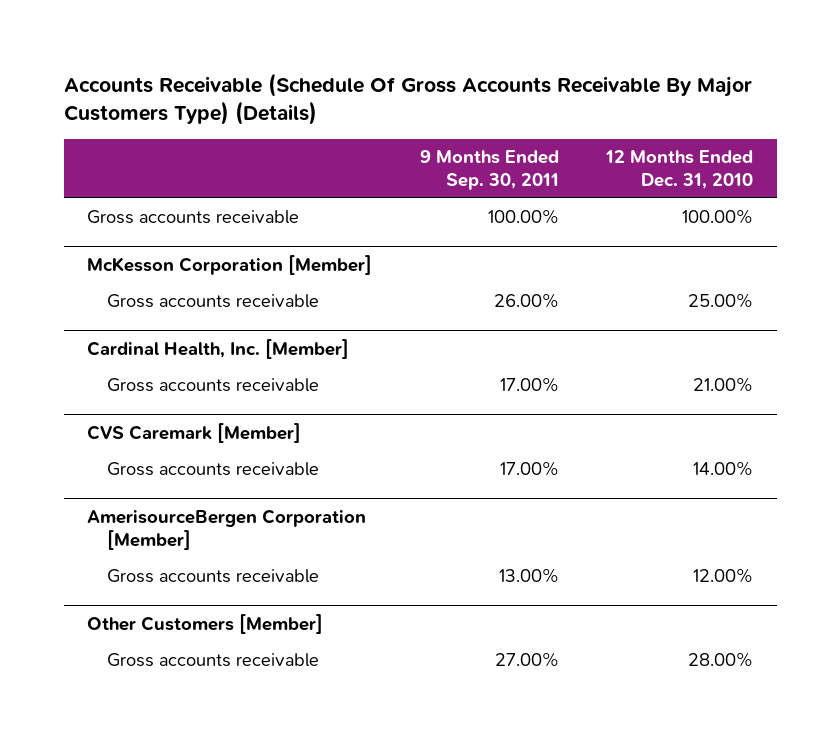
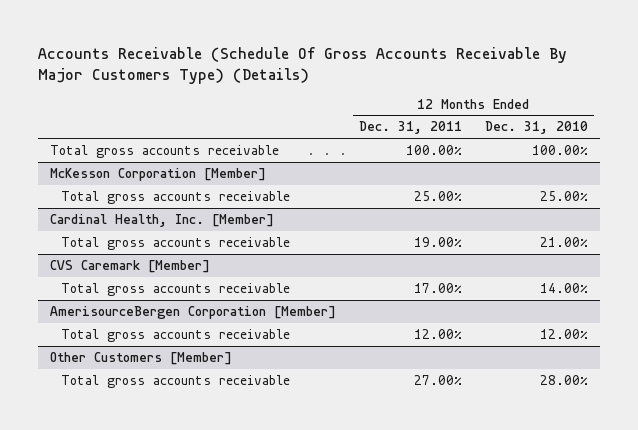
[419,149,559,190] 9 Months Ended Sep. 30, 2011 -> none
none -> [358,121,462,135] Dec. 31, 2011
[87,210,300,225] Gross accounts receivable -> [49,144,279,158] Total gross accounts receivable
[106,294,319,309] Gross accounts receivable -> [60,190,290,204] Total gross accounts receivable
[106,378,319,393] Gross accounts receivable -> [60,236,290,250] Total gross accounts receivable
[106,462,319,477] Gross accounts receivable -> [60,282,290,296] Total gross accounts receivable
[106,569,319,584] Gross accounts receivable -> [60,328,290,342] Total gross accounts receivable
[106,653,319,668] Gross accounts receivable -> [60,374,290,388] Total gross accounts receivable

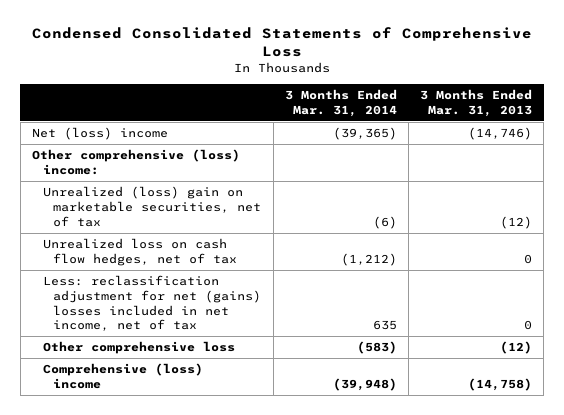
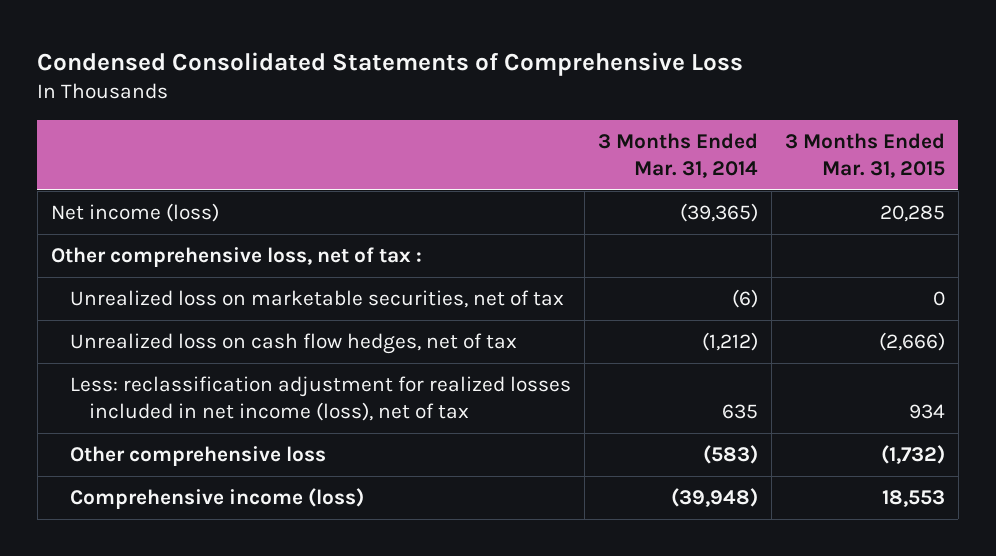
[420,88,533,117] 3 Months Ended Mar. 31, 2013 -> none
none -> [784,132,945,178] 3 Months Ended Mar. 31, 2015
[31,127,168,141] Net (loss) income -> [50,203,219,223] Net income (loss)
[31,149,240,175] Other comprehensive (loss) income: -> [50,247,422,268] Other comprehensive loss, net of tax :
[42,186,262,227] Unrealized (loss) gain on marketable securities, net of tax -> [69,290,564,309] Unrealized loss on marketable securities, net of tax
[42,275,262,332] Less: reclassification adjustment for net (gains) losses included in net income, net of tax -> [69,376,571,422] Less: reclassification adjustment for realized losses included in net income (loss), net of tax
[42,363,203,389] Comprehensive (loss) income -> [69,488,364,510] Comprehensive income (loss)

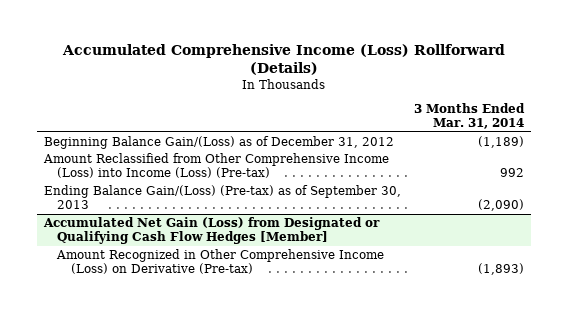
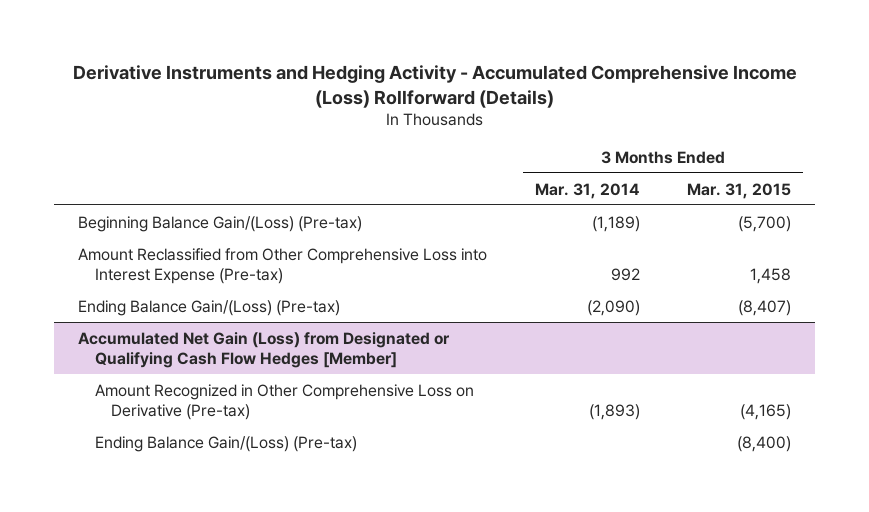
[62,44,506,75] Accumulated Comprehensive Income (Loss) Rollforward (Details) -> [72,64,797,108] Derivative Instruments and Hedging Activity - Accumulated Comprehensive Income (Loss) Rollforward (Details)
none -> [687,182,792,199] Mar. 31, 2015
[43,135,394,149] Beginning Balance Gain/(Loss) as of December 31, 2012 -> [78,215,363,232] Beginning Balance Gain/(Loss) (Pre-tax)
[42,152,389,179] Amount Reclassified from Other Comprehensive Income (Loss) into Income (Loss) (Pre-tax) -> [78,247,488,284] Amount Reclassified from Other Comprehensive Loss into Interest Expense (Pre-tax)
[43,184,401,210] Ending Balance Gain/(Loss) (Pre-tax) as of September 30, 2013 -> [78,299,341,316] Ending Balance Gain/(Loss) (Pre-tax)
[56,248,385,275] Amount Recognized in Other Comprehensive Income (Loss) on Derivative (Pre-tax) -> [94,383,474,420] Amount Recognized in Other Comprehensive Loss on Derivative (Pre-tax)
none -> [94,435,357,452] Ending Balance Gain/(Loss) (Pre-tax)

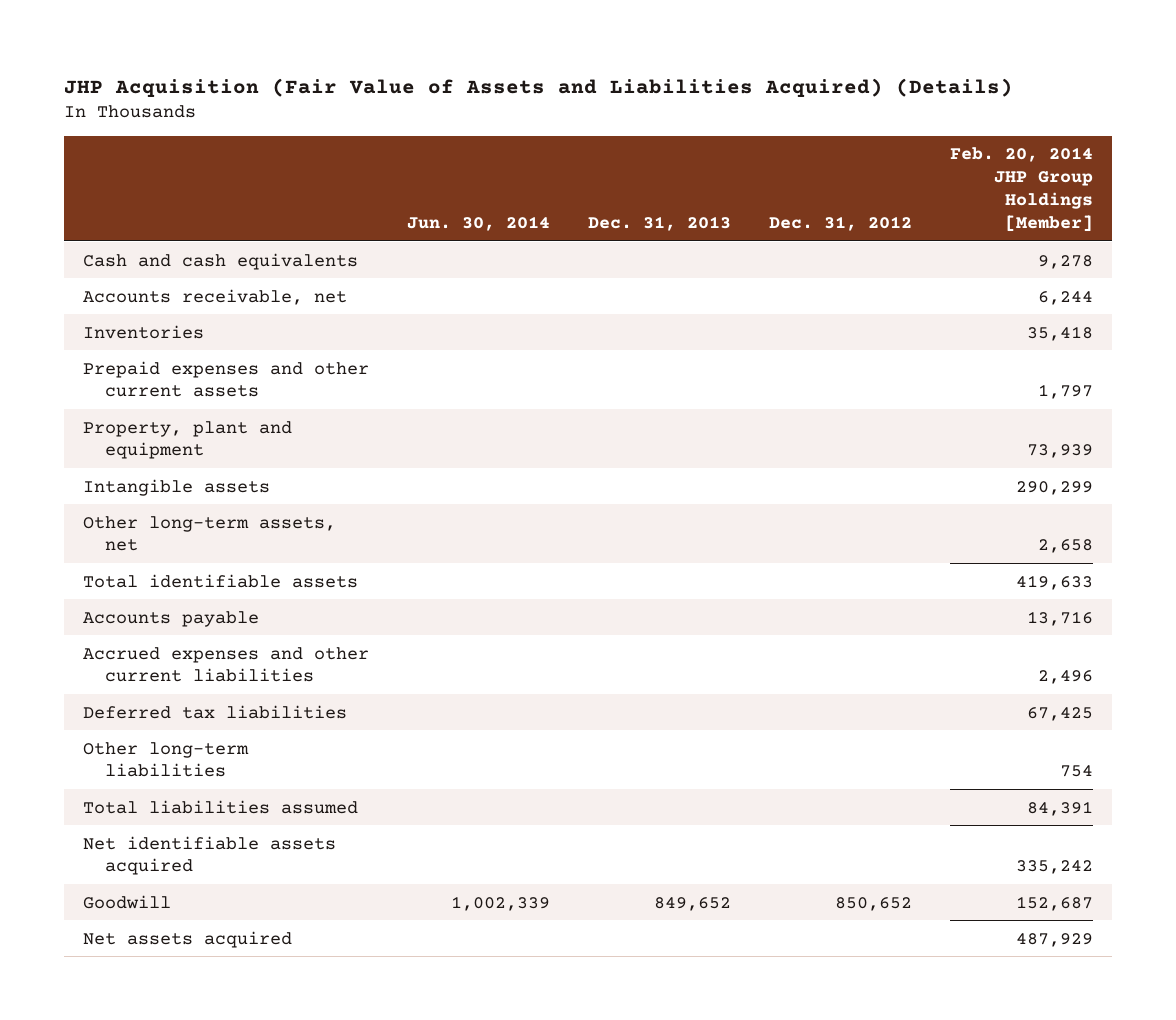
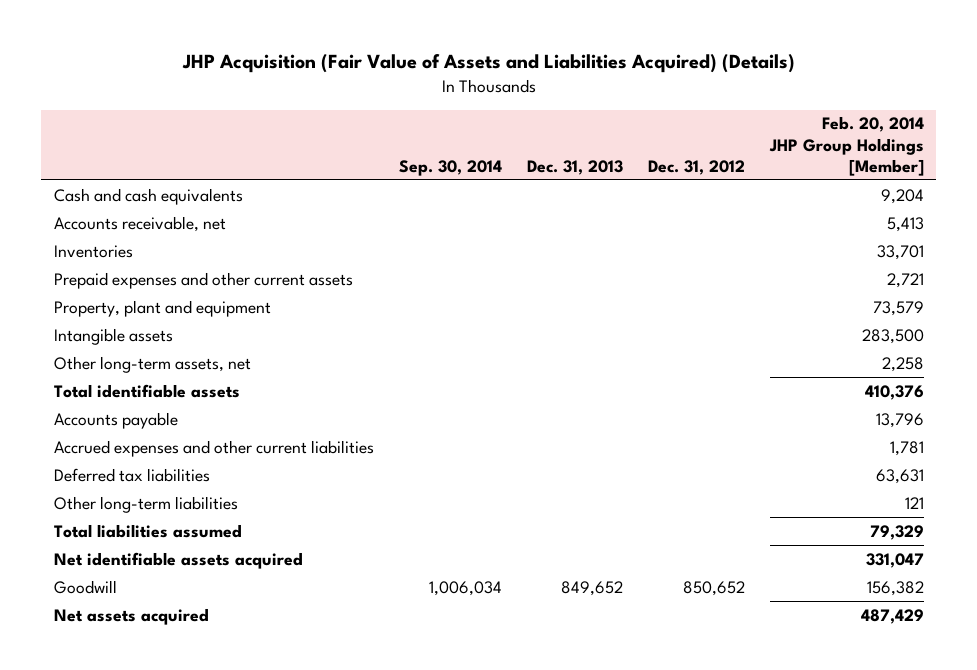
[407,216,551,232] Jun. 30, 2014 -> none
none -> [398,159,502,176] Sep. 30, 2014
[1038,254,1094,269] 9,278 -> [880,188,924,204] 9,204
[1038,290,1094,305] 6,244 -> [886,216,924,232] 5,413
[1027,325,1094,341] 35,418 -> [876,244,924,260] 33,701
[1038,384,1094,400] 1,797 -> [886,272,924,288] 2,721
[1027,444,1094,459] 73,939 -> [872,300,924,316] 73,579
[1016,480,1094,495] 290,299 -> [861,328,924,344] 283,500
[1038,539,1094,554] 2,658 -> [881,356,924,372] 2,258
[1016,574,1094,590] 419,633 -> [864,384,924,400] 410,376
[1027,610,1094,626] 13,716 -> [875,412,924,428] 13,796
[1038,670,1094,685] 2,496 -> [889,440,924,456] 1,781
[1027,706,1094,721] 67,425 -> [875,468,924,484] 63,631
[1060,765,1094,778] 754 -> [904,496,924,509] 121
[1027,800,1094,816] 84,391 -> [869,524,924,540] 79,329
[1016,860,1094,875] 335,242 -> [865,552,924,568] 331,047
[1016,895,1094,911] 152,687 -> [866,580,924,596] 156,382
[1016,932,1094,947] 487,929 -> [860,608,924,624] 487,429

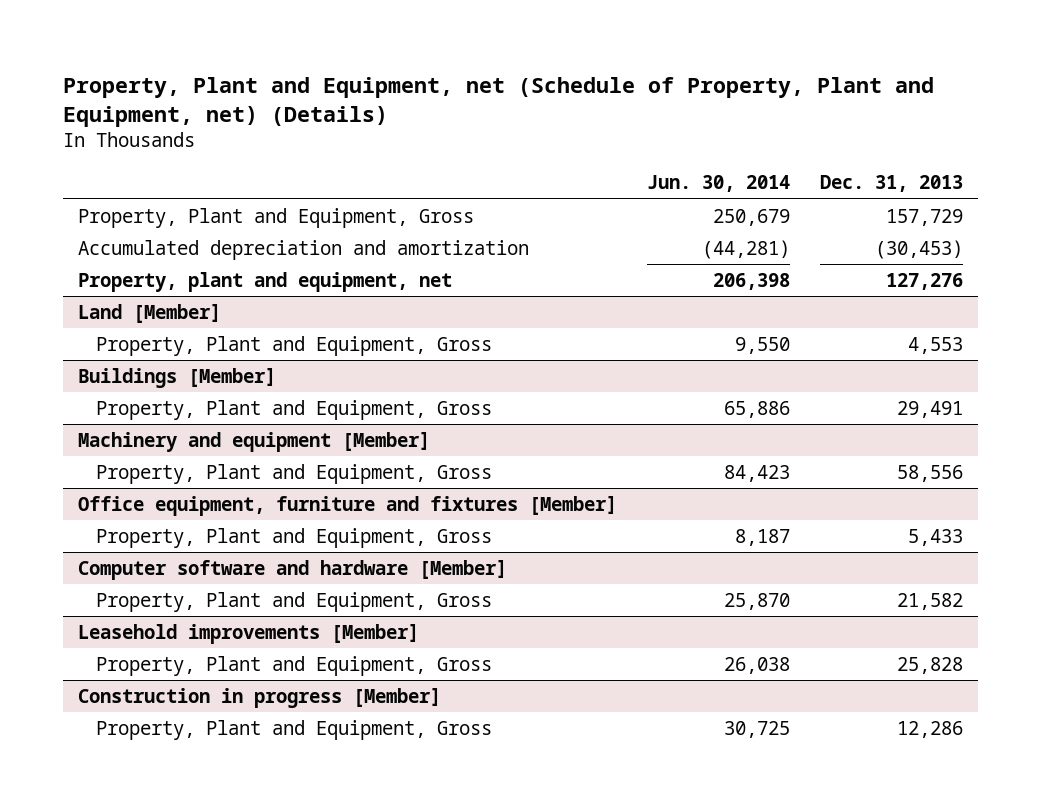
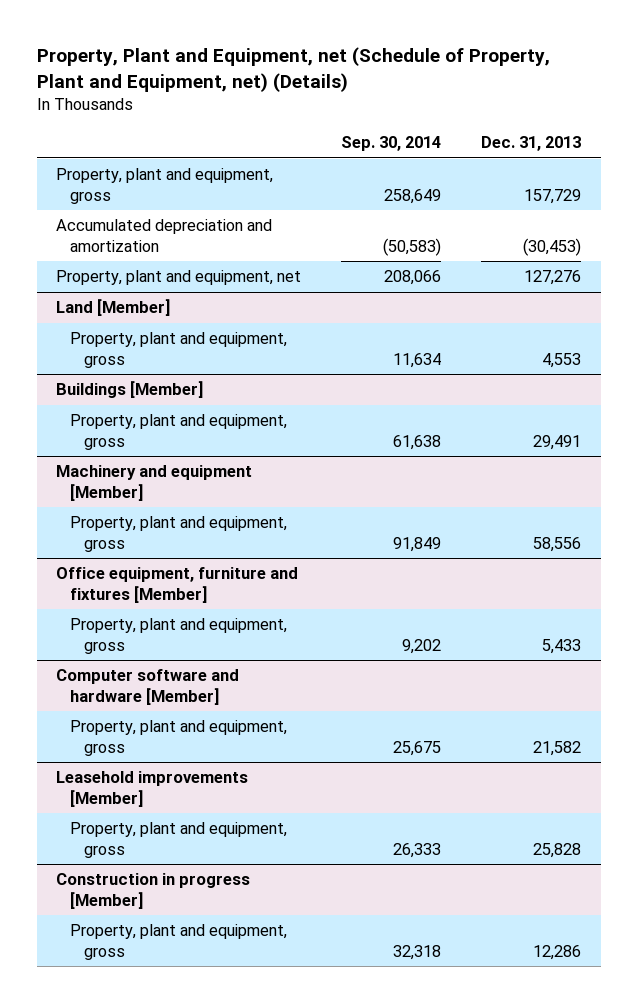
[647,175,791,193] Jun. 30, 2014 -> none
none -> [341,136,442,152] Sep. 30, 2014
[78,208,475,229] Property, Plant and Equipment, Gross -> [56,168,274,204] Property, plant and equipment, gross
[96,336,493,357] Property, Plant and Equipment, Gross -> [70,332,288,368] Property, plant and equipment, gross
[96,400,493,421] Property, Plant and Equipment, Gross -> [70,414,288,450] Property, plant and equipment, gross
[96,464,493,485] Property, Plant and Equipment, Gross -> [70,516,288,552] Property, plant and equipment, gross
[96,528,493,549] Property, Plant and Equipment, Gross -> [70,618,288,654] Property, plant and equipment, gross
[96,592,493,613] Property, Plant and Equipment, Gross -> [70,720,288,756] Property, plant and equipment, gross
[96,656,493,677] Property, Plant and Equipment, Gross -> [70,822,288,858] Property, plant and equipment, gross
[96,720,493,741] Property, Plant and Equipment, Gross -> [70,924,288,960] Property, plant and equipment, gross

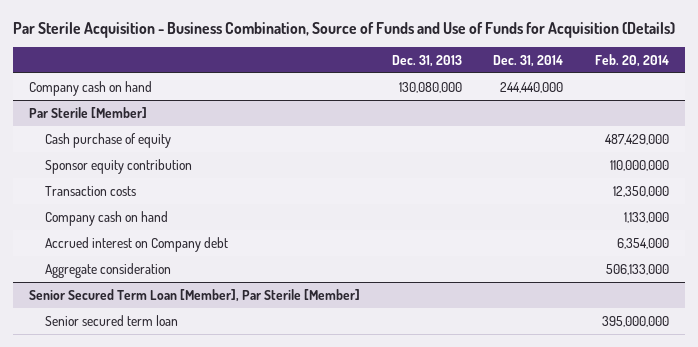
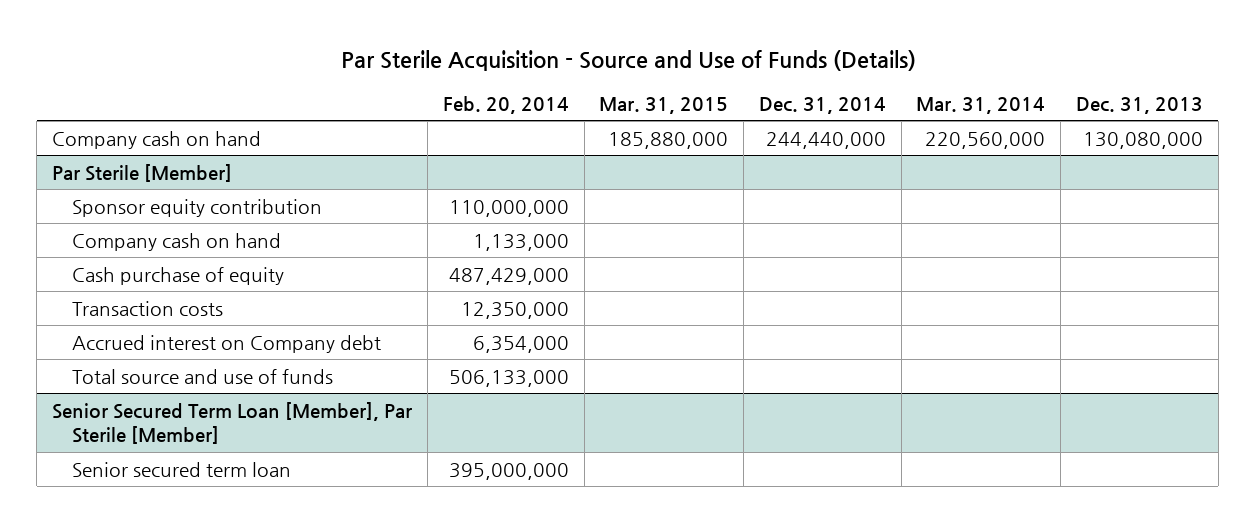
[13,21,676,38] Par Sterile Acquisition - Business Combination, Source of Funds and Use of Funds for Acquisition (Details) -> [340,49,916,71] Par Sterile Acquisition - Source and Use of Funds (Details)
none -> [599,96,729,114] Mar. 31, 2015
none -> [916,96,1046,114] Mar. 31, 2014
[44,132,171,148] Cash purchase of equity -> [71,266,284,285] Cash purchase of equity
[44,185,136,196] Transaction costs -> [71,300,223,316] Transaction costs
[44,262,171,278] Aggregate consideration -> [71,368,333,384] Total source and use of funds

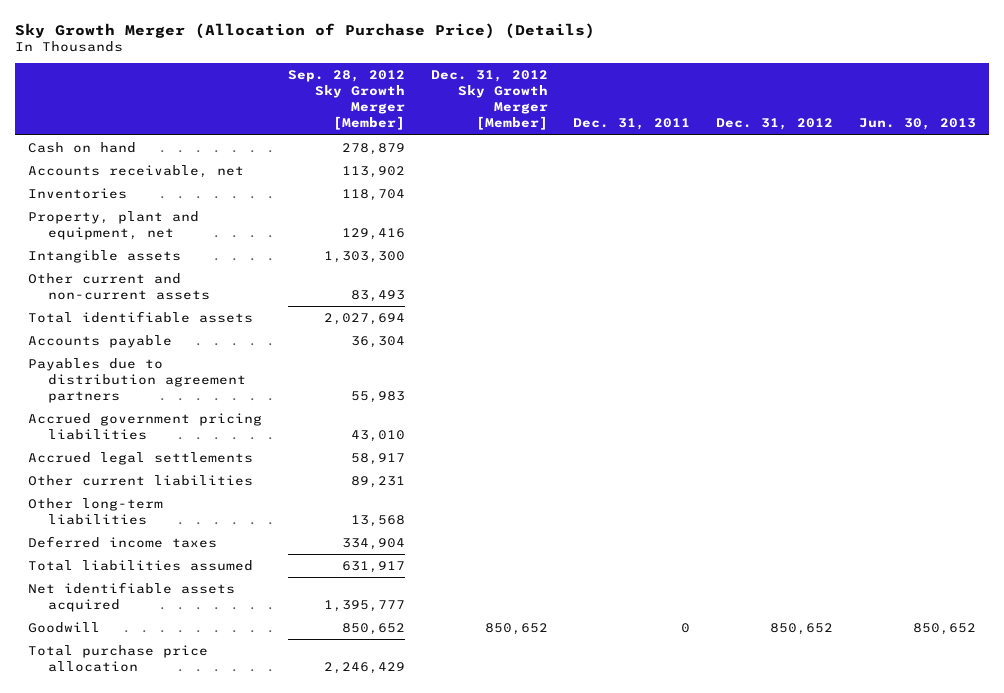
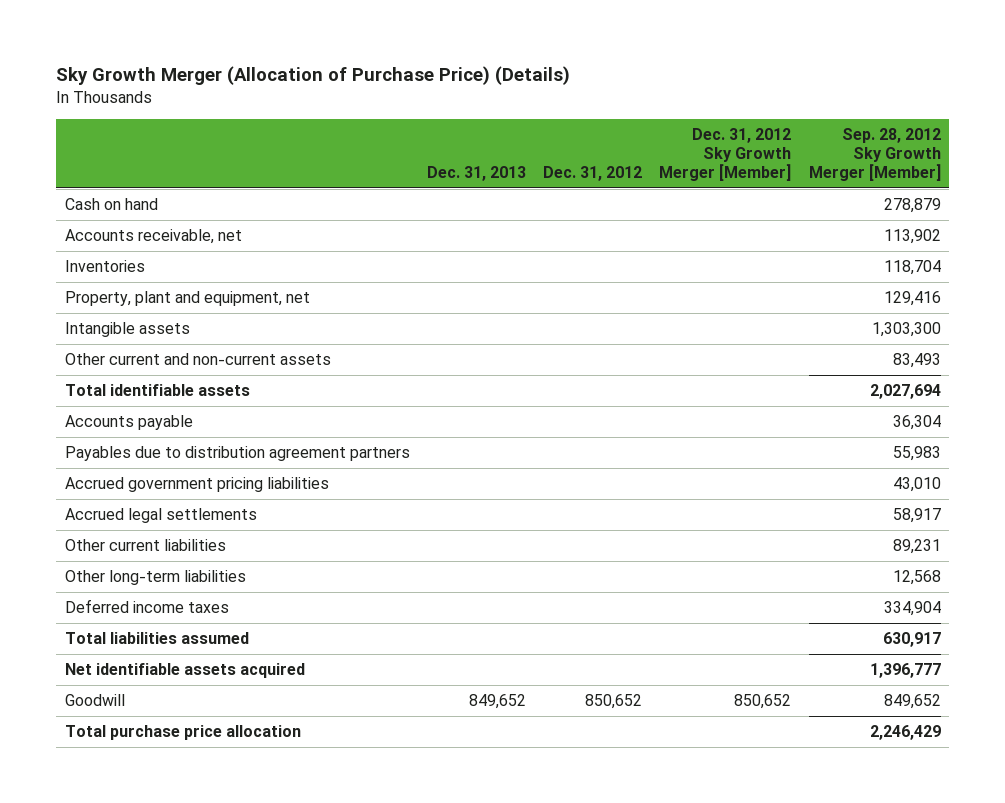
[573,118,691,131] Dec. 31, 2011 -> none
[858,118,976,131] Jun. 30, 2013 -> none
none -> [426,166,526,182] Dec. 31, 2013
[350,514,405,527] 13,568 -> [892,570,941,586] 12,568
[341,560,405,573] 631,917 -> [882,632,941,648] 630,917
[323,599,405,612] 1,395,777 -> [869,663,941,679] 1,396,777
[341,622,405,635] 850,652 -> [883,694,941,710] 849,652

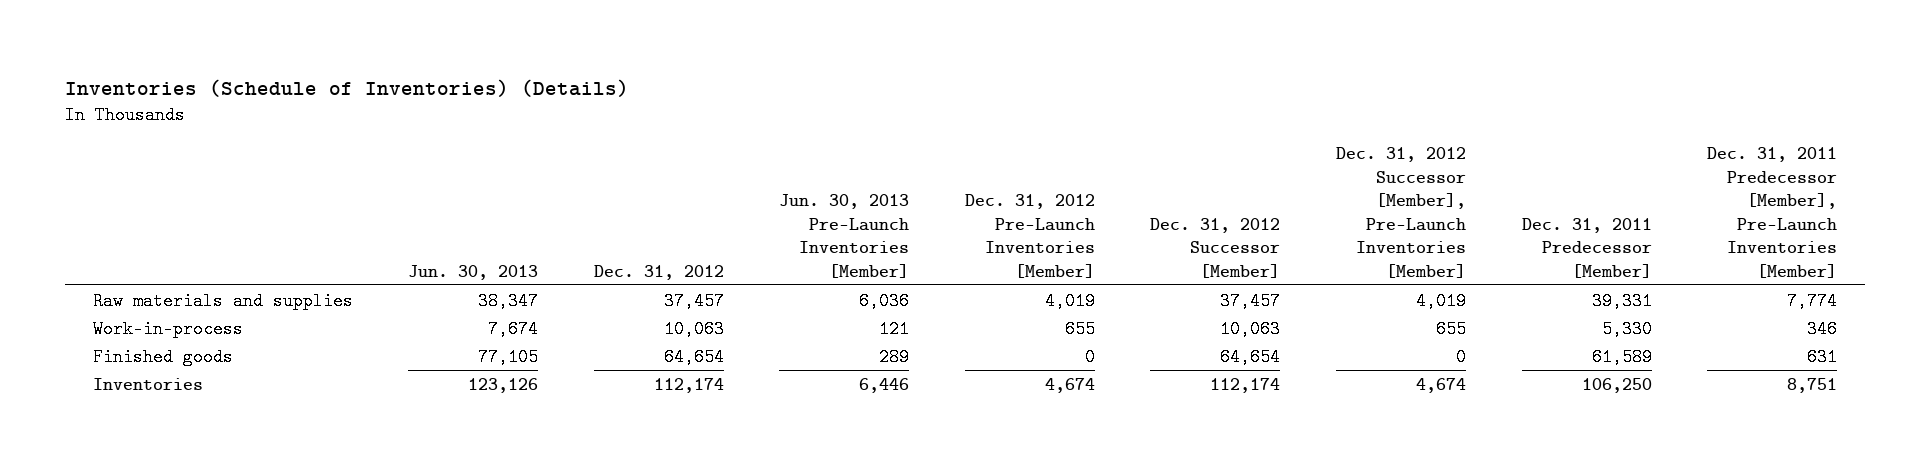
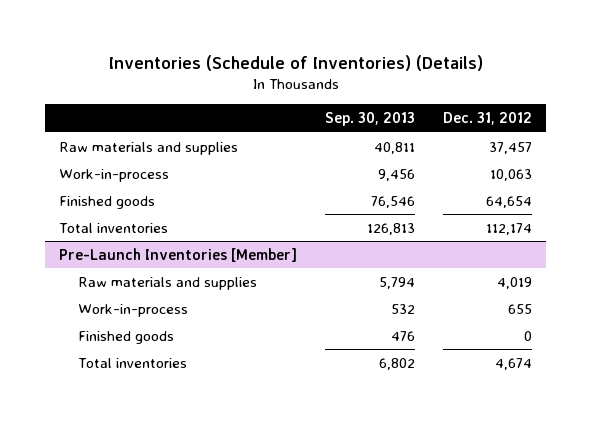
[408,264,539,280] Jun. 30, 2013 -> none
[779,194,910,278] Jun. 30, 2013 Pre-Launch Inventories [Member] -> none
[964,194,1095,278] Dec. 31, 2012 Pre-Launch Inventories [Member] -> none
[1150,217,1281,278] Dec. 31, 2012 Successor [Member] -> none
[1336,147,1467,278] Dec. 31, 2012 Successor [Member], Pre-Launch Inventories [Member] -> none
[1521,217,1652,278] Dec. 31, 2011 Predecessor [Member] -> none
[1707,147,1838,278] Dec. 31, 2011 Predecessor [Member], Pre-Launch Inventories [Member] -> none
none -> [325,112,416,127] Sep. 30, 2013
[92,377,203,390] Inventories -> [59,222,169,233] Total inventories
none -> [59,247,298,262] Pre-Launch Inventories [Member]
none -> [78,276,258,290] Raw materials and supplies
none -> [78,303,189,317] Work-in-process
none -> [78,330,175,344] Finished goods
none -> [78,357,188,368] Total inventories

